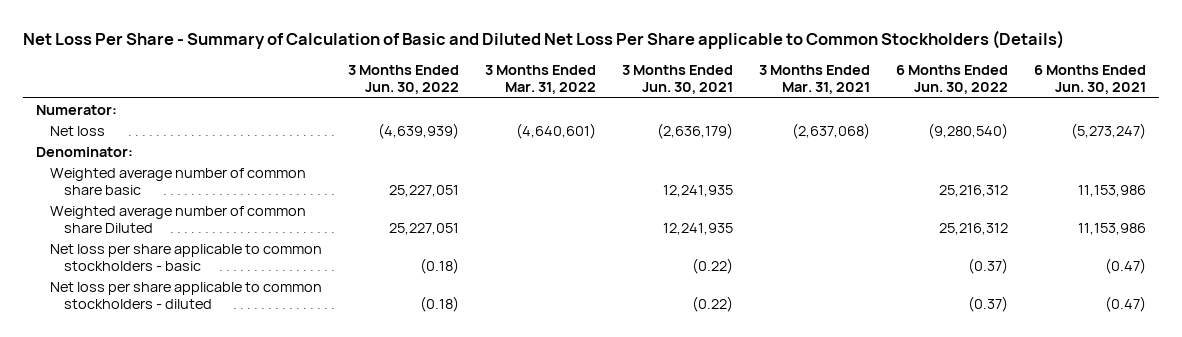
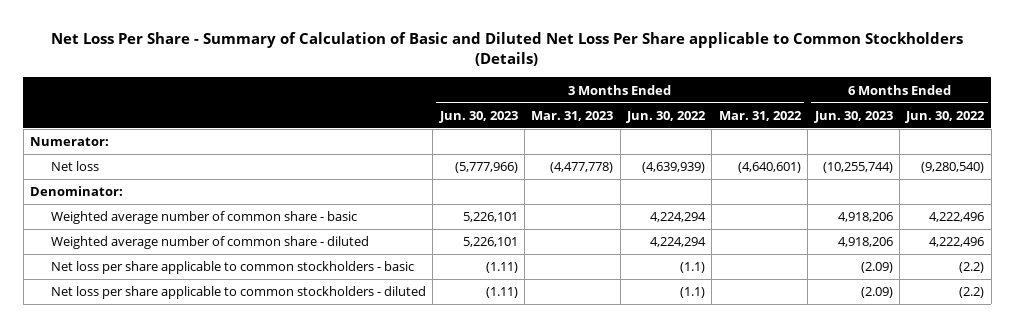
[622,65,734,95] 3 Months Ended Jun. 30, 2021 -> none
[759,65,871,95] 3 Months Ended Mar. 31, 2021 -> none
[1034,65,1147,95] 6 Months Ended Jun. 30, 2021 -> none
none -> [438,110,518,123] Jun. 30, 2023
none -> [531,110,614,121] Mar. 31, 2023
none -> [813,110,893,123] Jun. 30, 2023
[49,167,306,195] Weighted average number of common share basic -> [50,211,357,225] Weighted average number of common share - basic
[388,184,459,197] 25,227,051 -> [650,212,707,223] 4,224,294
[939,184,1009,197] 25,216,312 -> [929,212,985,223] 4,222,496
[49,205,306,233] Weighted average number of common share Diluted -> [50,236,369,250] Weighted average number of common share - diluted
[388,222,459,235] 25,227,051 -> [650,237,707,248] 4,224,294
[939,222,1009,235] 25,216,312 -> [929,237,985,248] 4,222,496
[419,257,459,274] (0.18) -> [680,262,706,274] (1.1)
[968,257,1009,274] (0.37) -> [959,262,985,274] (2.2)
[419,295,459,312] (0.18) -> [680,287,706,299] (1.1)
[968,295,1009,312] (0.37) -> [959,287,985,299] (2.2)

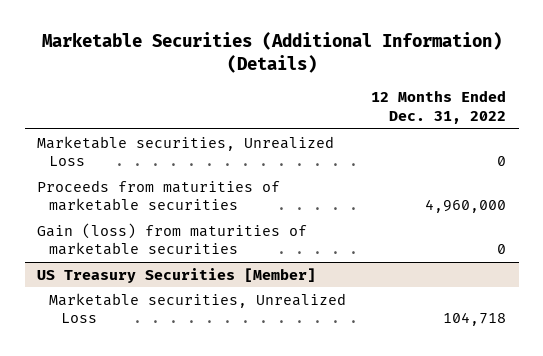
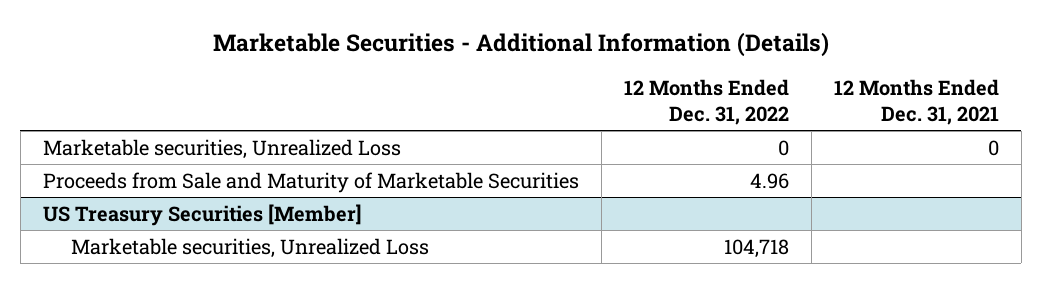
[41,32,502,74] Marketable Securities (Additional Information) (Details) -> [212,32,829,58] Marketable Securities - Additional Information (Details)
none -> [833,79,999,126] 12 Months Ended Dec. 31, 2021
[37,222,308,256] Gain (loss) from maturities of marketable securities -> none
[37,179,281,212] Proceeds from maturities of marketable securities -> [42,171,579,193] Proceeds from Sale and Maturity of Marketable Securities
[425,199,507,214] 4,960,000 -> [749,172,789,189] 4.96

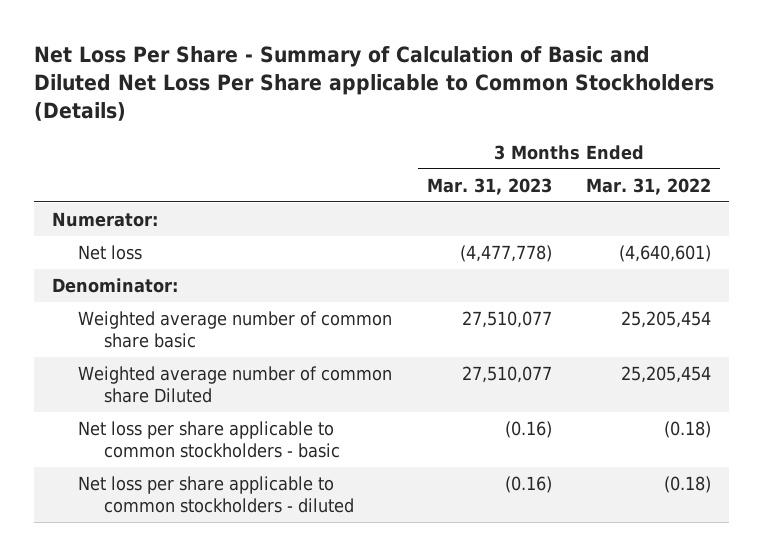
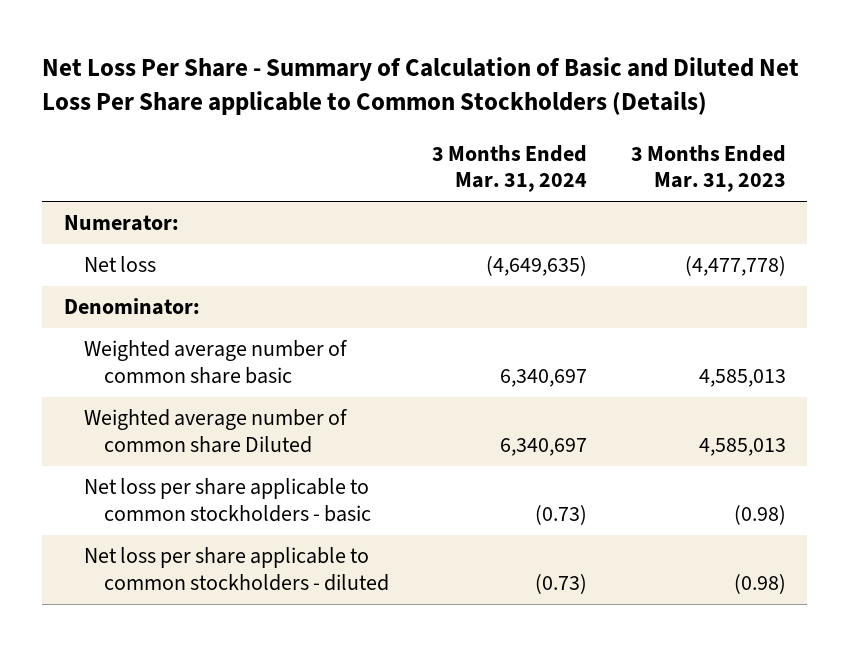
[586,177,712,195] Mar. 31, 2022 -> none
none -> [432,144,588,193] 3 Months Ended Mar. 31, 2024
[461,311,552,329] 27,510,077 -> [698,368,786,387] 4,585,013
[461,366,552,384] 27,510,077 -> [698,437,786,456] 4,585,013
[504,421,552,439] (0.16) -> [733,504,786,525] (0.98)
[504,476,552,494] (0.16) -> [733,573,786,594] (0.98)

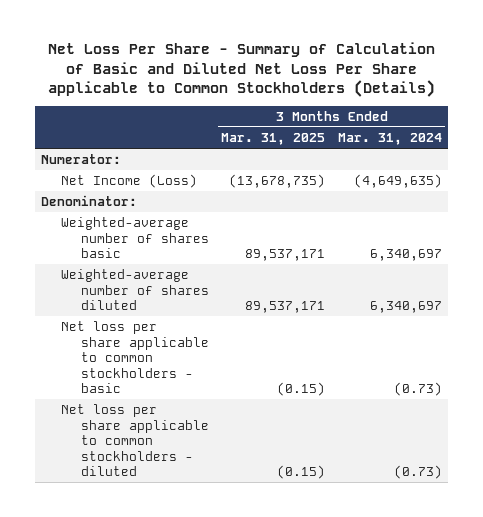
[630,144,786,193] 3 Months Ended Mar. 31, 2023 -> none
none -> [221,132,326,145] Mar. 31, 2025
[83,256,156,273] Net loss -> [60,173,197,188] Net Income (Loss)
[83,340,348,384] Weighted average number of common share basic -> [60,216,209,259] Weighted-average number of shares basic
[83,409,348,453] Weighted average number of common share Diluted -> [60,268,209,311] Weighted-average number of shares diluted

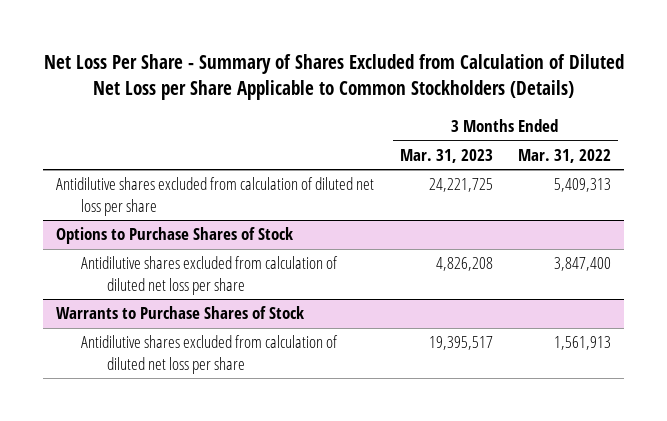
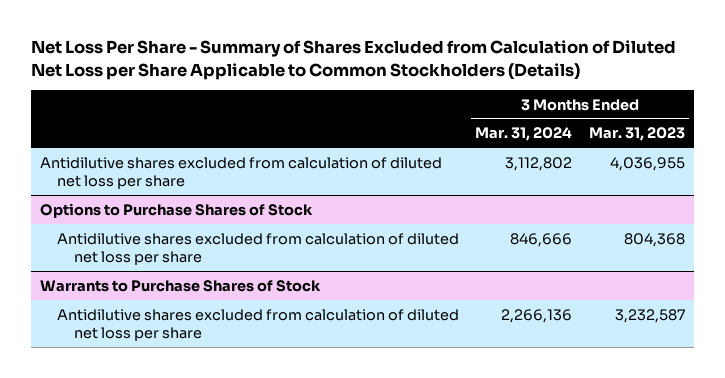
[518,148,612,163] Mar. 31, 2022 -> none
none -> [475,127,573,142] Mar. 31, 2024
[428,178,493,193] 24,221,725 -> [610,156,686,171] 4,036,955
[435,257,493,272] 4,826,208 -> [624,232,686,247] 804,368
[428,336,493,351] 19,395,517 -> [615,308,686,323] 3,232,587

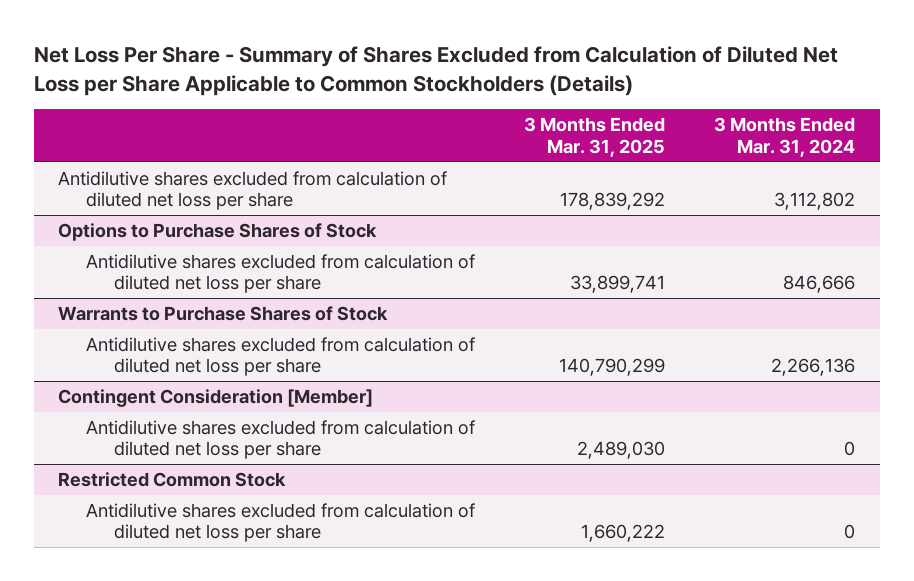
[589,127,686,142] Mar. 31, 2023 -> none
none -> [524,117,666,157] 3 Months Ended Mar. 31, 2025
none -> [58,388,374,407] Contingent Consideration [Member]
none -> [86,419,476,460] Antidilutive shares excluded from calculation of diluted net loss per share
none -> [58,471,287,487] Restricted Common Stock
none -> [86,502,476,543] Antidilutive shares excluded from calculation of diluted net loss per share

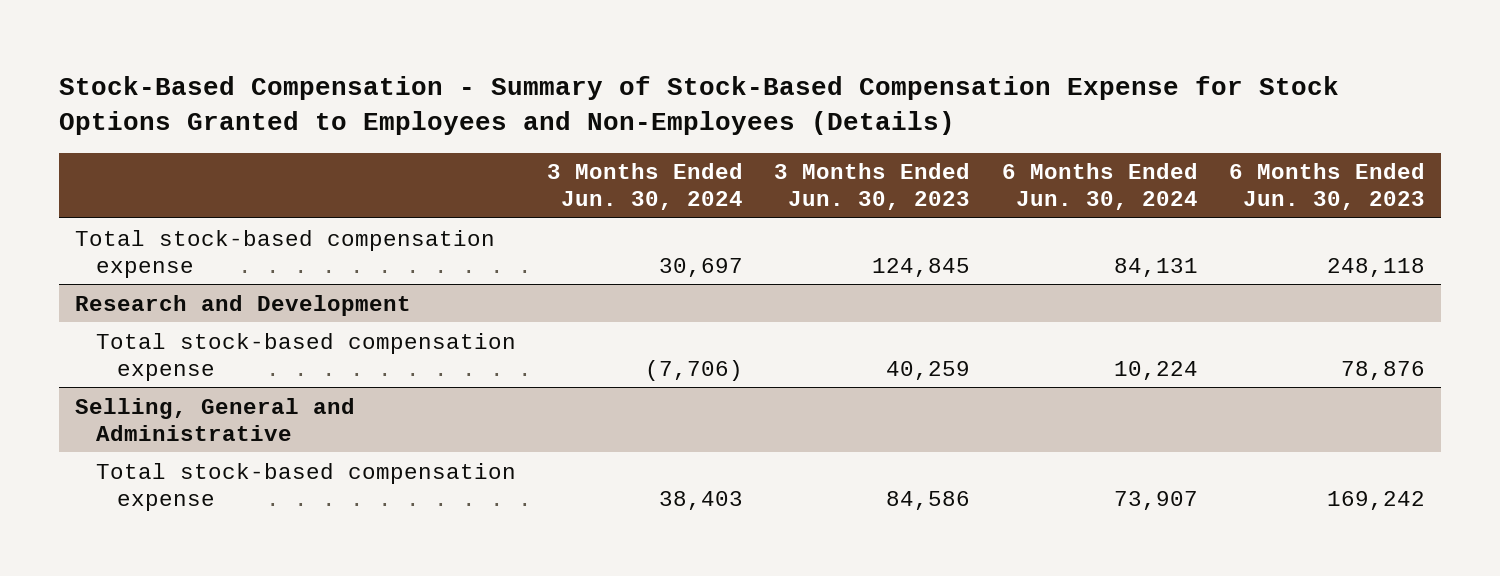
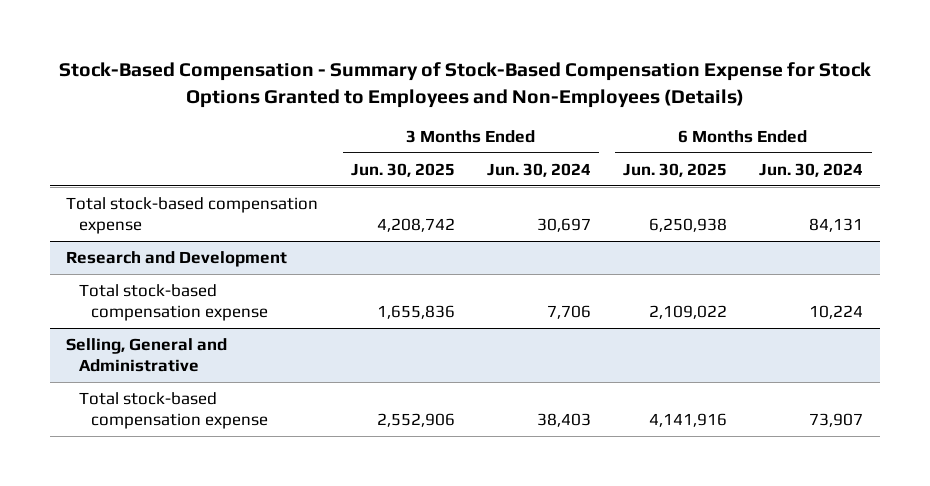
[774,163,971,211] 3 Months Ended Jun. 30, 2023 -> none
[1228,163,1425,211] 6 Months Ended Jun. 30, 2023 -> none
none -> [350,162,455,177] Jun. 30, 2025
none -> [623,162,728,177] Jun. 30, 2025
[645,359,744,381] (7,706) -> [546,305,591,320] 7,706

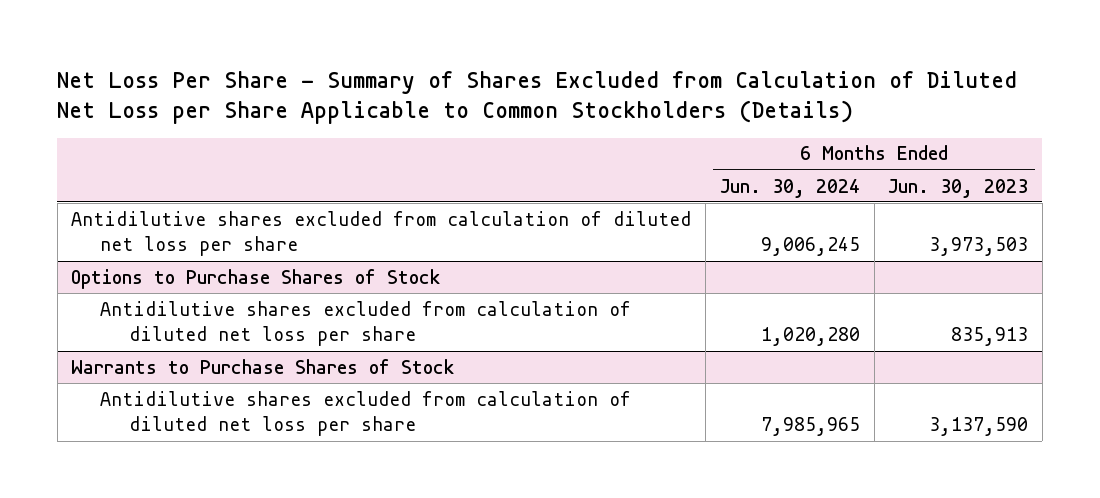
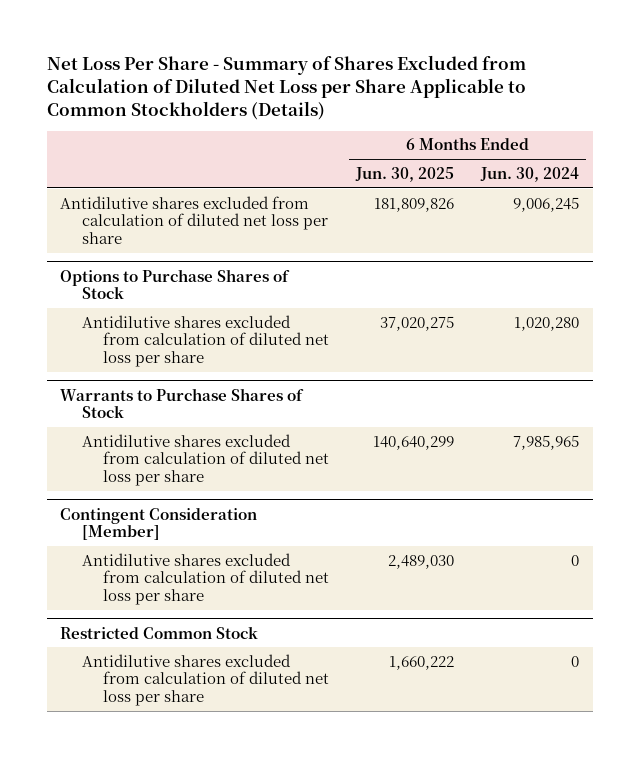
[888,178,1029,198] Jun. 30, 2023 -> none
none -> [354,166,454,182] Jun. 30, 2025
none -> [60,507,258,541] Contingent Consideration [Member]
none -> [81,552,329,606] Antidilutive shares excluded from calculation of diluted net loss per share
none -> [60,625,259,639] Restricted Common Stock
none -> [81,653,329,707] Antidilutive shares excluded from calculation of diluted net loss per share

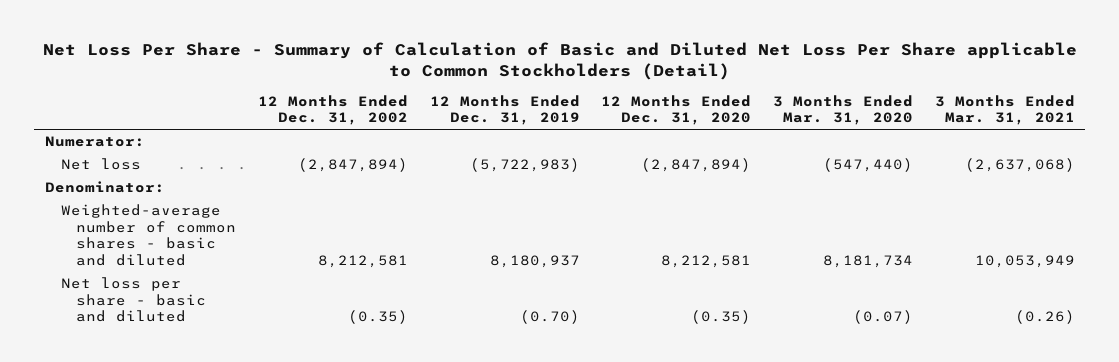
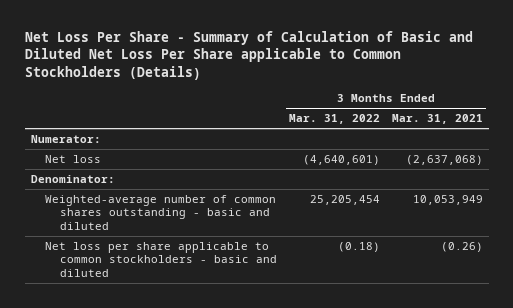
[42,41,1077,80] Net Loss Per Share - Summary of Calculation of Basic and Diluted Net Loss Per Share applicable to Common Stockholders (Detail) -> [24,31,473,80] Net Loss Per Share - Summary of Calculation of Basic and Diluted Net Loss Per Share applicable to Common Stockholders (Details)
[257,94,408,126] 12 Months Ended Dec. 31, 2002 -> none
[429,94,580,126] 12 Months Ended Dec. 31, 2019 -> none
[601,94,752,126] 12 Months Ended Dec. 31, 2020 -> none
[772,94,913,126] 3 Months Ended Mar. 31, 2020 -> none
none -> [288,114,380,125] Mar. 31, 2022
[60,204,237,267] Weighted-average number of common shares - basic and diluted -> [45,195,277,230] Weighted-average number of common shares outstanding - basic and diluted
[60,277,207,323] Net loss per share - basic and diluted -> [45,242,277,277] Net loss per share applicable to common stockholders - basic and diluted

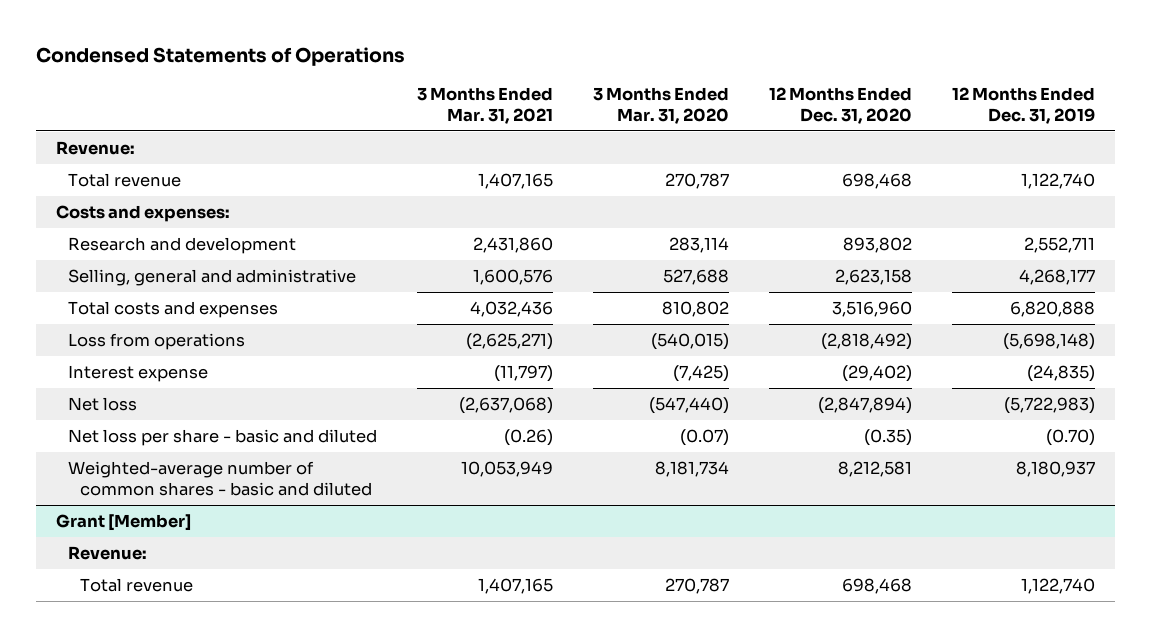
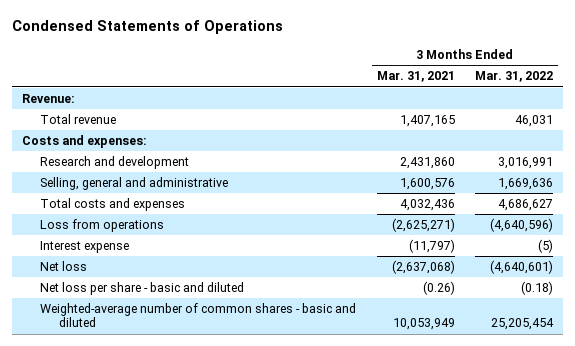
[592,87,729,124] 3 Months Ended Mar. 31, 2020 -> none
[768,87,912,124] 12 Months Ended Dec. 31, 2020 -> none
[951,87,1095,124] 12 Months Ended Dec. 31, 2019 -> none
none -> [474,71,553,83] Mar. 31, 2022
[55,514,191,532] Grant [Member] -> none
[67,546,147,561] Revenue: -> none
[79,578,193,593] Total revenue -> none

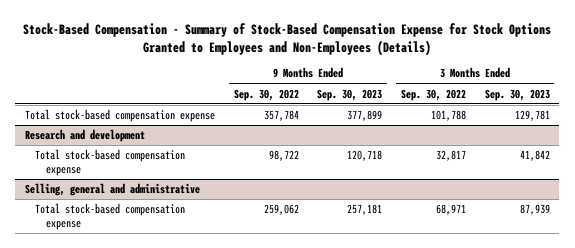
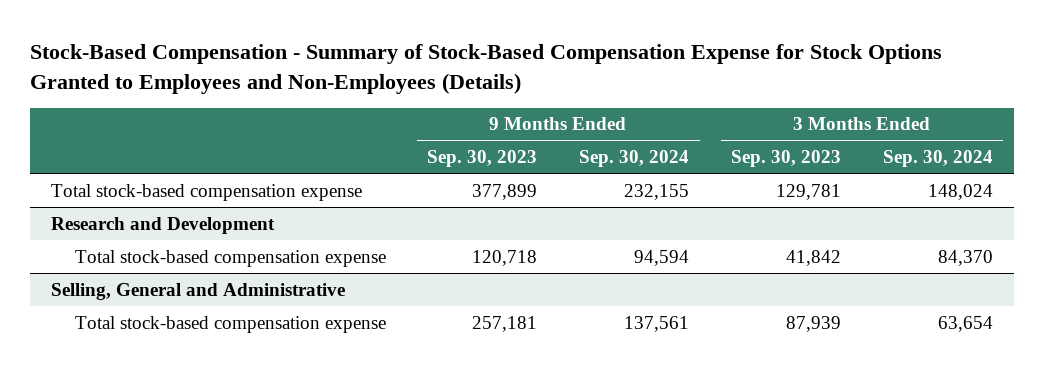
[233,88,299,101] Sep. 30, 2022 -> none
[401,88,467,101] Sep. 30, 2022 -> none
none -> [579,150,690,168] Sep. 30, 2024
none -> [882,150,993,168] Sep. 30, 2024
[24,129,145,143] Research and development -> [50,216,275,234] Research and Development
[24,183,200,197] Selling, general and administrative -> [50,282,345,300] Selling, General and Administrative

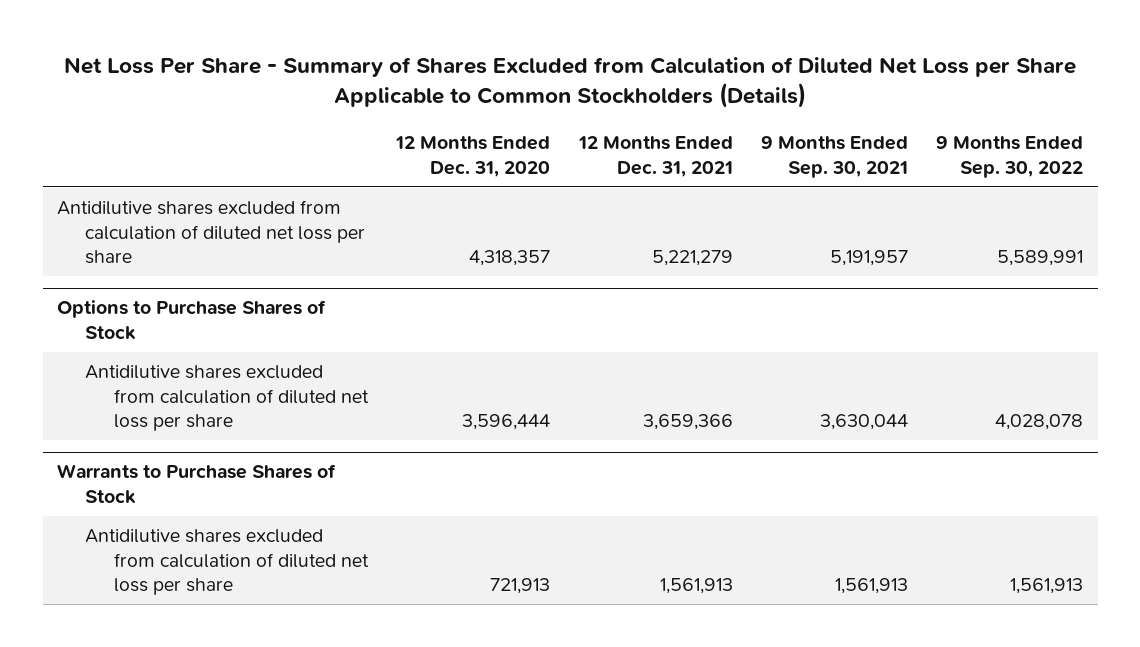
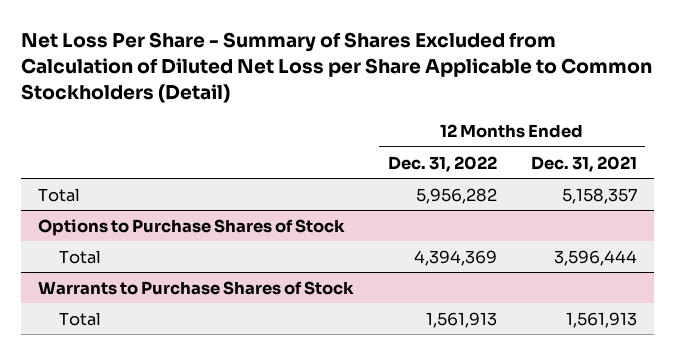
[64,57,1077,109] Net Loss Per Share - Summary of Shares Excluded from Calculation of Diluted Net Loss per Share Applicable to Common Stockholders (Details) -> [20,31,652,103] Net Loss Per Share - Summary of Shares Excluded from Calculation of Diluted Net Loss per Share Applicable to Common Stockholders (Detail)
[395,136,551,177] 12 Months Ended Dec. 31, 2020 -> none
[761,136,909,178] 9 Months Ended Sep. 30, 2021 -> none
[936,136,1084,178] 9 Months Ended Sep. 30, 2022 -> none
none -> [387,155,497,172] Dec. 31, 2022
[56,200,366,265] Antidilutive shares excluded from calculation of diluted net loss per share -> none
none -> [37,187,80,202] Total
[85,365,370,432] Antidilutive shares excluded from calculation of diluted net loss per share -> none
none -> [59,249,102,264] Total
[85,529,370,596] Antidilutive shares excluded from calculation of diluted net loss per share -> [59,311,102,326] Total

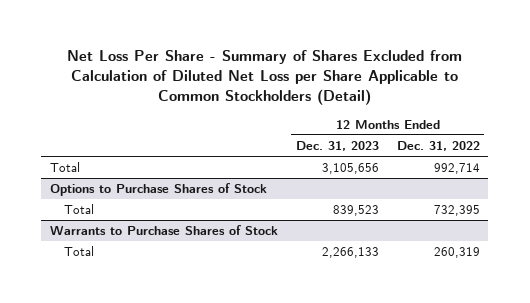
[530,155,637,172] Dec. 31, 2021 -> none
none -> [295,140,379,151] Dec. 31, 2023
[415,187,497,204] 5,956,282 -> [433,163,480,175] 992,714
[413,249,497,266] 4,394,369 -> [433,205,480,217] 732,395
[425,311,497,328] 1,561,913 -> [433,247,480,259] 260,319

